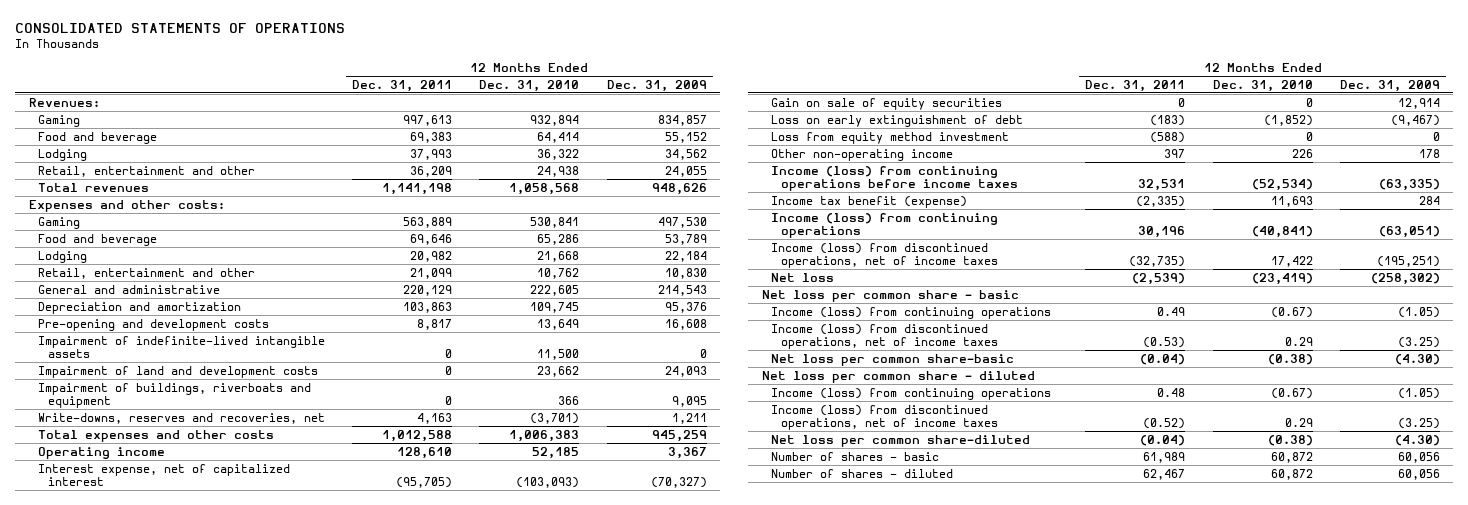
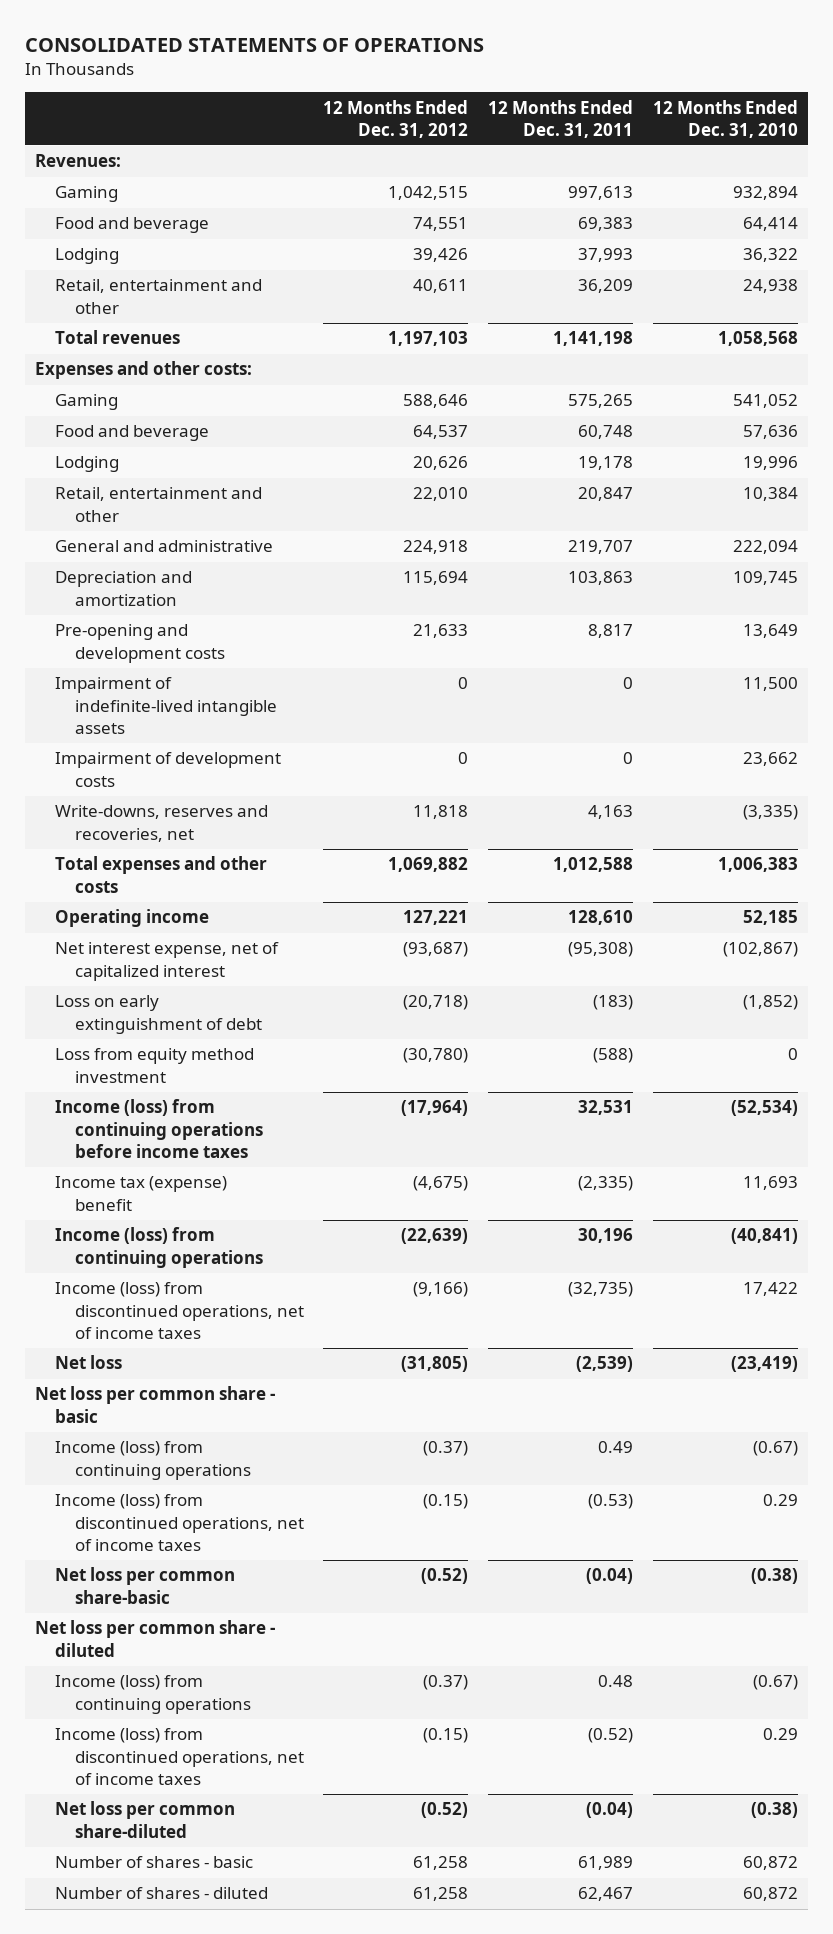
[606,79,707,92] Dec. 31, 2009 -> none
none -> [323,99,469,138] 12 Months Ended Dec. 31, 2012
[403,216,453,228] 563,889 -> [568,394,634,409] 575,265
[530,216,580,228] 530,841 -> [732,394,798,409] 541,052
[410,233,453,245] 69,646 -> [578,425,634,440] 60,748
[537,233,580,245] 65,286 -> [742,425,798,440] 57,636
[410,250,453,262] 20,982 -> [578,456,634,471] 19,178
[537,250,580,262] 21,668 -> [742,456,798,471] 19,996
[410,267,453,279] 21,099 -> [578,487,634,502] 20,847
[537,267,580,279] 10,762 -> [742,487,798,502] 10,384
[403,284,453,296] 220,129 -> [568,540,634,555] 219,707
[530,284,580,296] 222,605 -> [732,540,798,555] 222,094
[38,382,312,408] Impairment of buildings, riverboats and equipment -> none
[38,365,319,378] Impairment of land and development costs -> [54,752,281,787] Impairment of development costs
[530,412,580,424] (3,701) -> [742,805,798,821] (3,335)
[771,97,1003,110] Gain on sale of equity securities -> none
[38,463,291,486] Interest expense, net of capitalized interest -> [54,942,279,981] Net interest expense, net of capitalized interest
[396,476,453,488] (95,705) -> [568,942,634,958] (95,308)
[516,476,580,488] (103,093) -> [722,942,798,958] (102,867)
[771,148,954,161] Other non-operating income -> none
[771,195,968,208] Income tax benefit (expense) -> [54,1176,227,1211] Income tax (expense) benefit

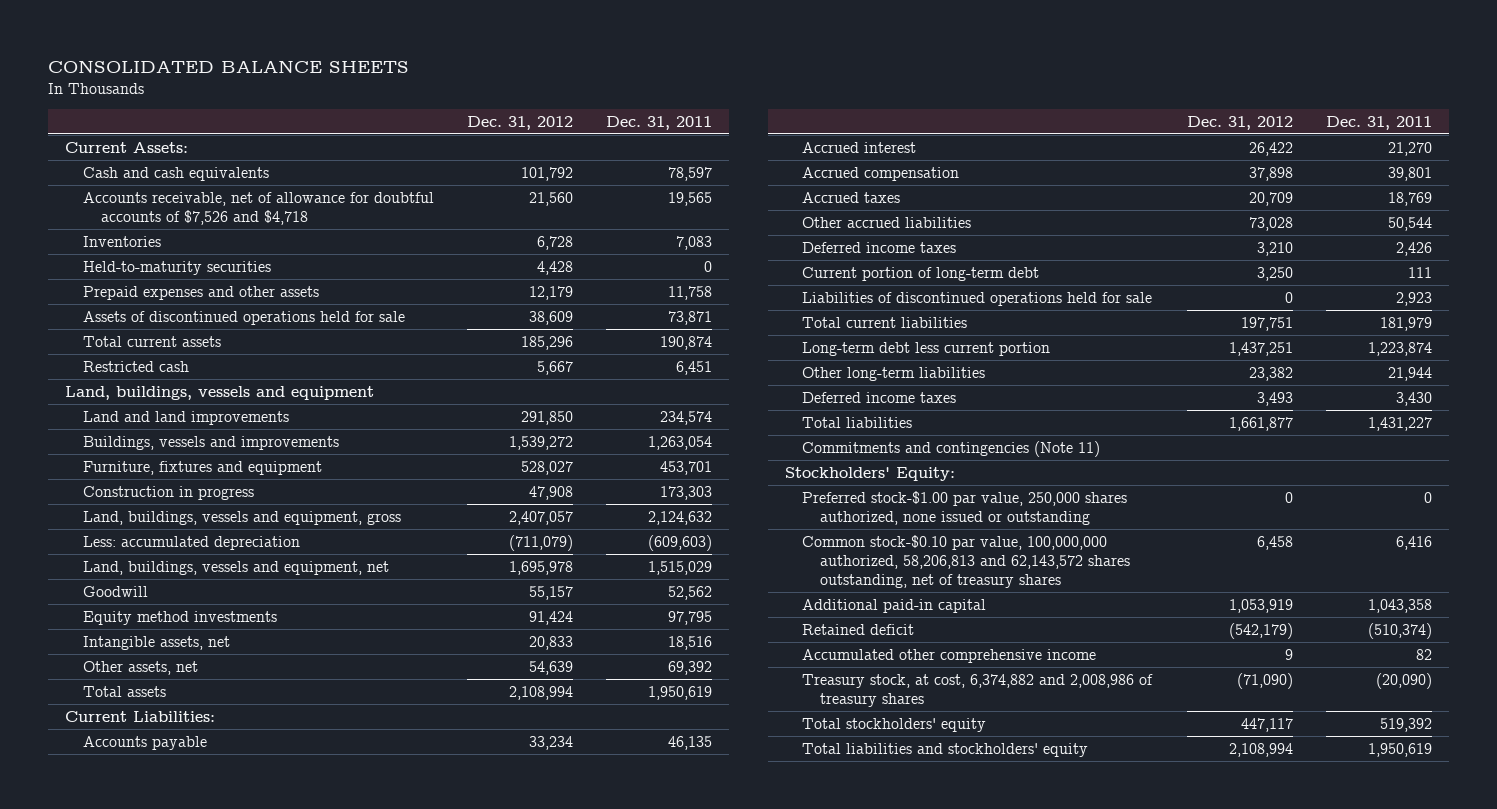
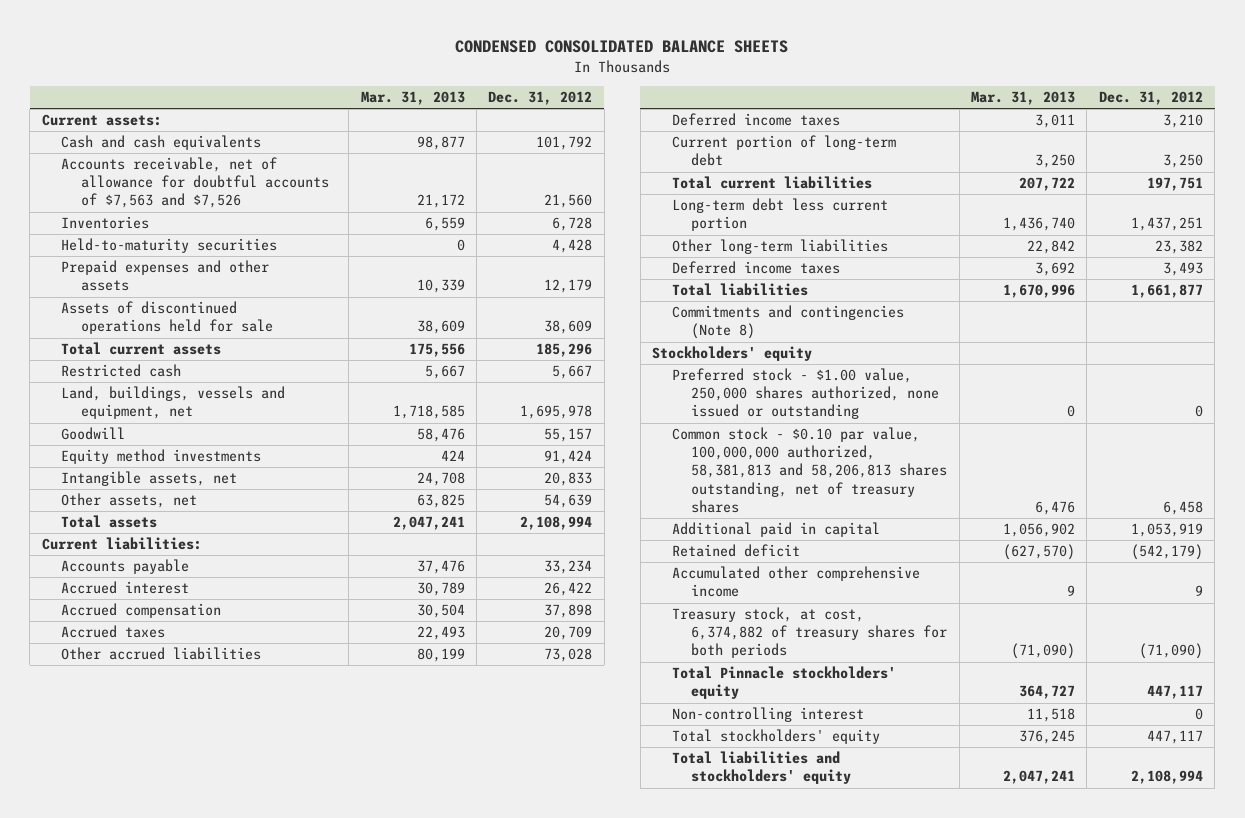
[48,59,410,73] CONSOLIDATED BALANCE SHEETS -> [455,40,789,54] CONDENSED CONSOLIDATED BALANCE SHEETS
[606,115,713,130] Dec. 31, 2011 -> none
none -> [360,91,465,106] Mar. 31, 2013
[64,141,188,153] Current Assets: -> [41,114,162,127] Current assets:
[82,191,434,225] Accounts receivable, net of allowance for doubtful accounts of $7,526 and $4,718 -> [61,157,329,209] Accounts receivable, net of allowance for doubtful accounts of $7,563 and $7,526
[64,385,374,400] Land, buildings, vessels and equipment -> none
[82,410,289,425] Land and land improvements -> none
[82,435,339,450] Buildings, vessels and improvements -> none
[82,460,322,475] Furniture, fixtures and equipment -> none
[82,485,254,500] Construction in progress -> none
[82,510,401,525] Land, buildings, vessels and equipment, gross -> none
[82,535,300,550] Less: accumulated depreciation -> none
[64,710,215,722] Current Liabilities: -> [41,537,202,551] Current liabilities:
[802,291,1153,306] Liabilities of discontinued operations held for sale -> none
[802,440,1101,457] Commitments and contingencies (Note 11) -> [671,305,904,340] Commitments and contingencies (Note 8)
[784,466,955,481] Stockholders' Equity: -> [652,346,813,362] Stockholders' equity
[802,490,1128,525] Preferred stock-$1.00 par value, 250,000 shares authorized, none issued or outstanding -> [671,368,940,420] Preferred stock - $1.00 value, 250,000 shares authorized, none issued or outstanding
[802,534,1131,589] Common stock-$0.10 par value, 100,000,000 authorized, 58,206,813 and 62,143,572 shares outstanding, net of treasury shares -> [671,427,948,513] Common stock - $0.10 par value, 100,000,000 authorized, 58,381,813 and 58,206,813 shares outstanding, net of treasury shares
[802,598,987,613] Additional paid-in capital -> [671,522,880,538] Additional paid in capital
[802,673,1154,707] Treasury stock, at cost, 6,374,882 and 2,008,986 of treasury shares -> [671,607,948,659] Treasury stock, at cost, 6,374,882 of treasury shares for both periods
none -> [671,666,896,700] Total Pinnacle stockholders' equity
none -> [671,707,864,723] Non-controlling interest

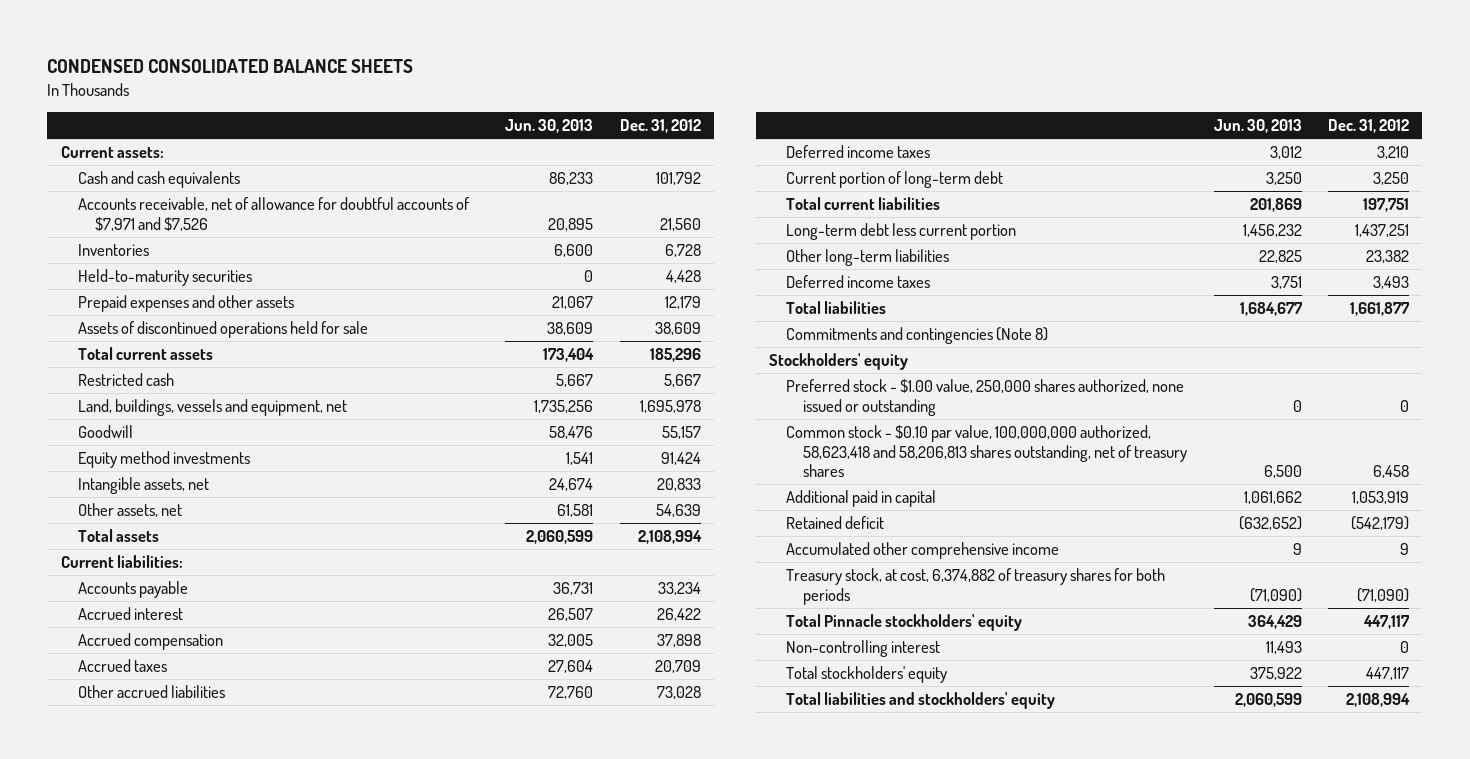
[360,91,465,106] Mar. 31, 2013 -> none
none -> [505,119,594,134] Jun. 30, 2013
[61,157,329,209] Accounts receivable, net of allowance for doubtful accounts of $7,563 and $7,526 -> [77,197,470,231] Accounts receivable, net of allowance for doubtful accounts of $7,971 and $7,526
[671,427,948,513] Common stock - $0.10 par value, 100,000,000 authorized, 58,381,813 and 58,206,813 shares outstanding, net of treasury shares -> [786,425,1188,478] Common stock - $0.10 par value, 100,000,000 authorized, 58,623,418 and 58,206,813 shares outstanding, net of treasury shares

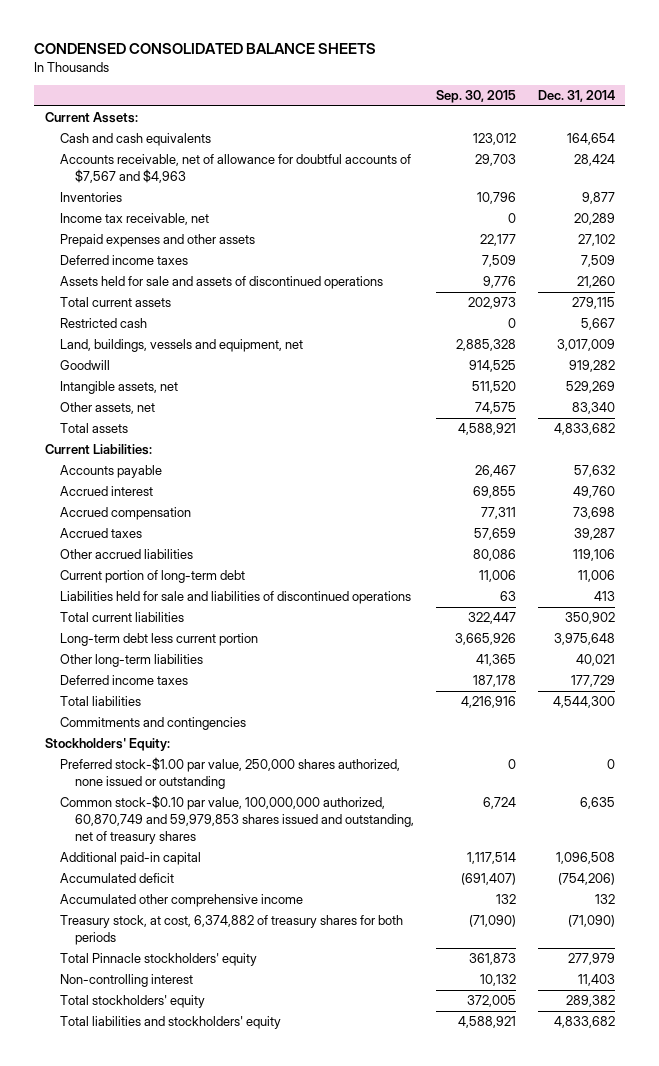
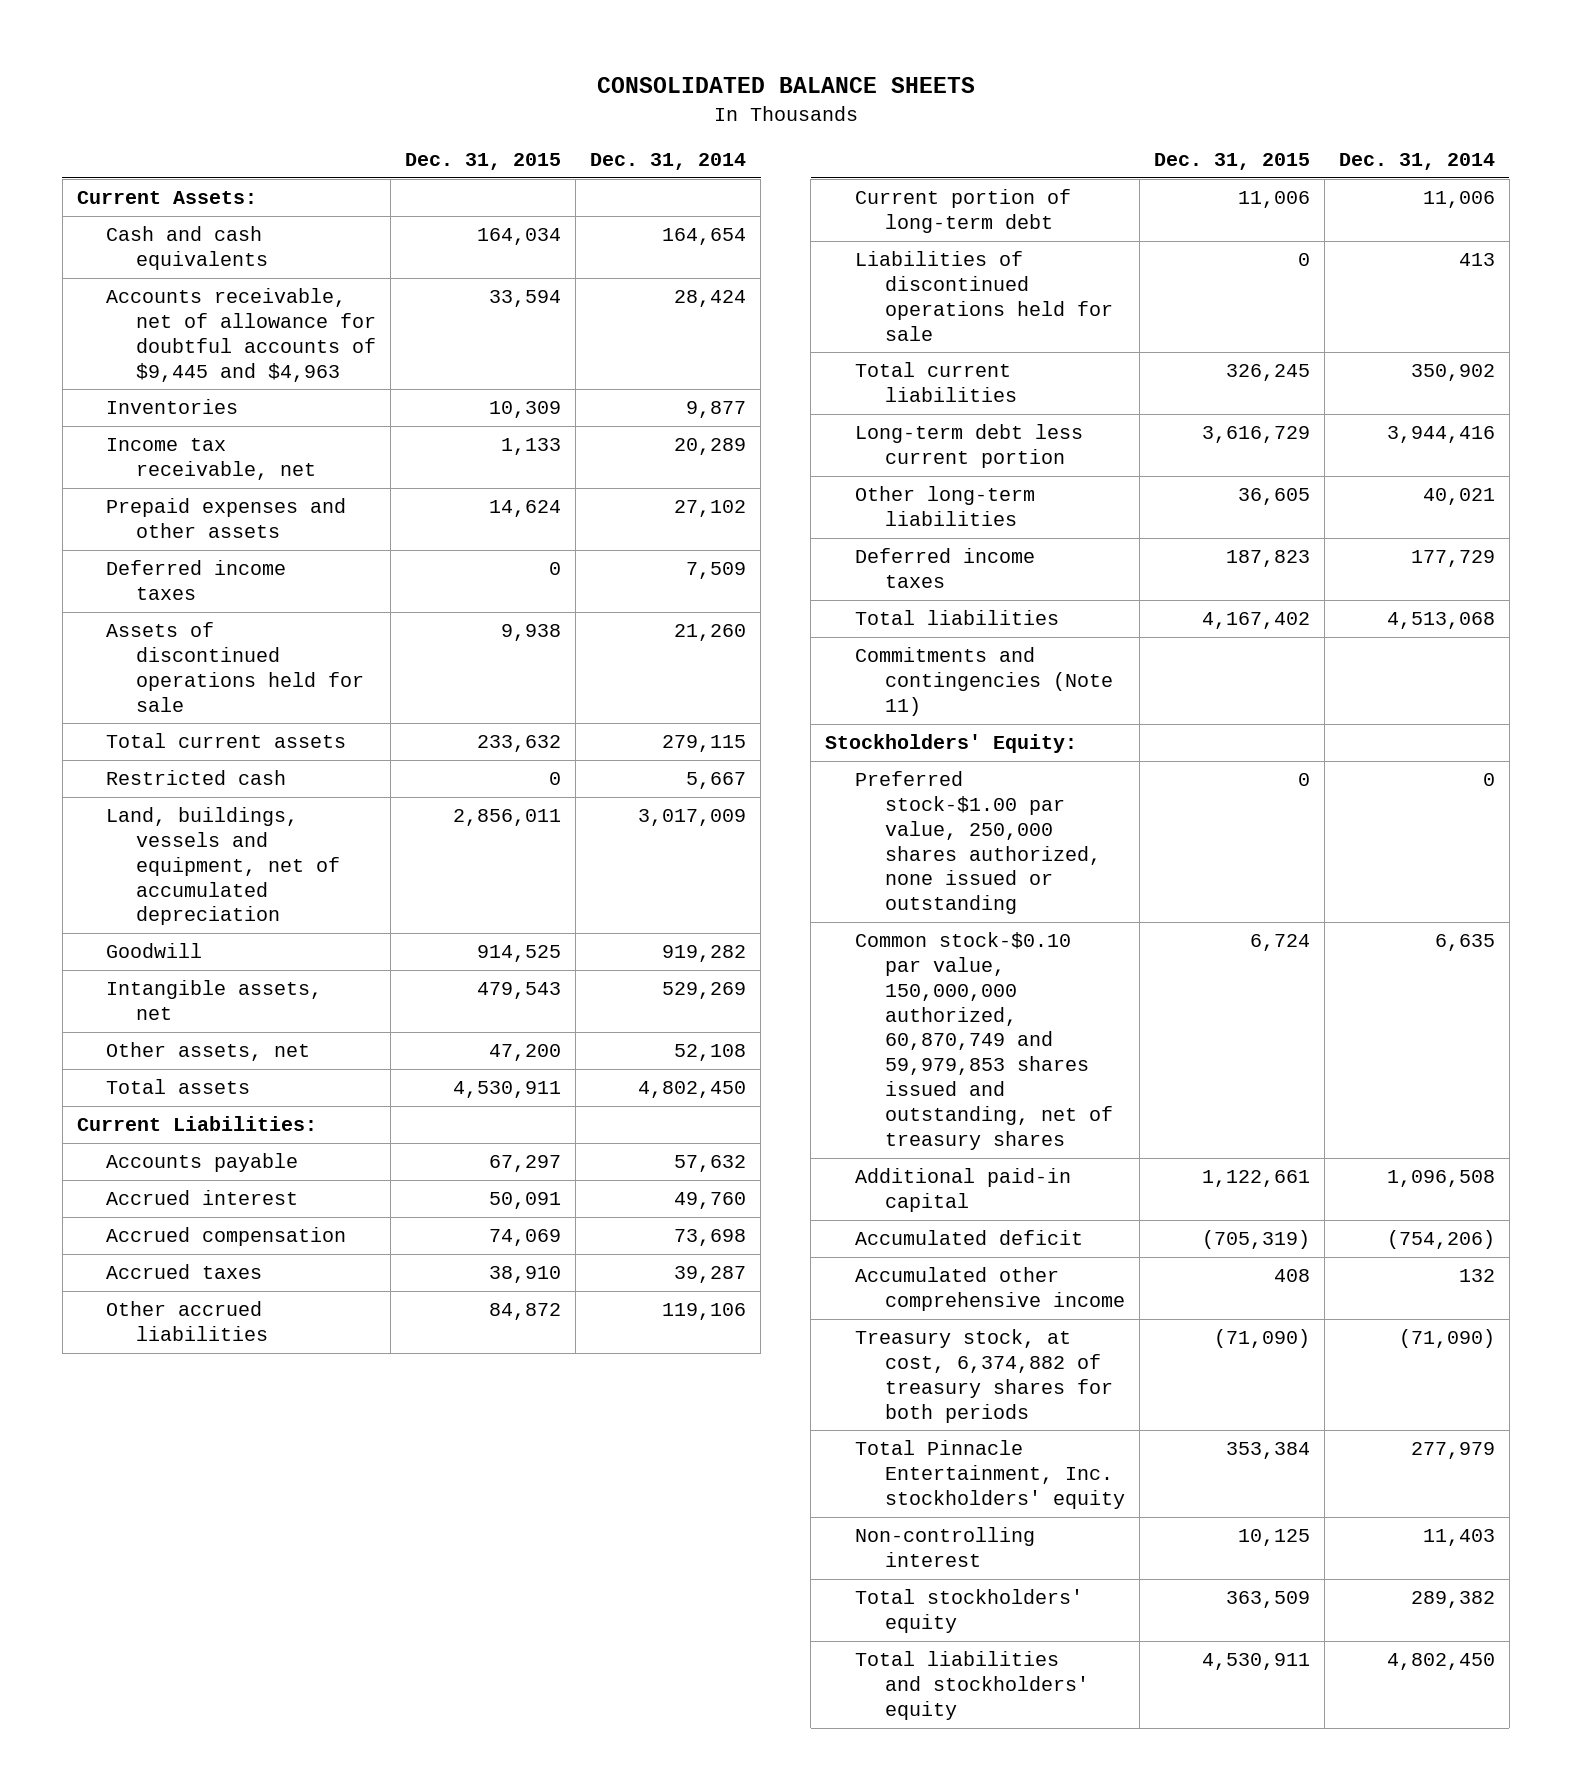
[33,43,376,55] CONDENSED CONSOLIDATED BALANCE SHEETS -> [596,77,975,94] CONSOLIDATED BALANCE SHEETS
[435,90,516,104] Sep. 30, 2015 -> none
none -> [405,152,562,170] Dec. 31, 2015
[59,154,411,184] Accounts receivable, net of allowance for doubtful accounts of $7,567 and $4,963 -> [106,288,377,382] Accounts receivable, net of allowance for doubtful accounts of $9,445 and $4,963
[59,276,383,290] Assets held for sale and assets of discontinued operations -> [106,622,365,712] Assets of discontinued operations held for sale
[59,339,303,353] Land, buildings, vessels and equipment, net -> [106,807,341,926] Land, buildings, vessels and equipment, net of accumulated depreciation
[571,402,615,415] 83,340 -> [674,1044,747,1062] 52,108
[553,423,615,436] 4,833,682 -> [638,1081,747,1099] 4,802,450
[59,591,411,605] Liabilities held for sale and liabilities of discontinued operations -> [855,251,1113,341] Liabilities of discontinued operations held for sale
[553,633,615,646] 3,975,648 -> [1386,426,1495,444] 3,944,416
[552,696,615,709] 4,544,300 -> [1386,612,1495,630] 4,513,068
[59,717,246,731] Commitments and contingencies -> [855,647,1113,716] Commitments and contingencies (Note 11)
[59,795,415,845] Common stock-$0.10 par value, 100,000,000 authorized, 60,870,749 and 59,979,853 shares issued and outstanding, net of treasury shares -> [855,932,1113,1150] Common stock-$0.10 par value, 150,000,000 authorized, 60,870,749 and 59,979,853 shares issued and outstanding, net of treasury shares
[59,953,257,967] Total Pinnacle stockholders' equity -> [855,1440,1125,1509] Total Pinnacle Entertainment, Inc. stockholders' equity
[553,1016,615,1029] 4,833,682 -> [1386,1653,1495,1671] 4,802,450

